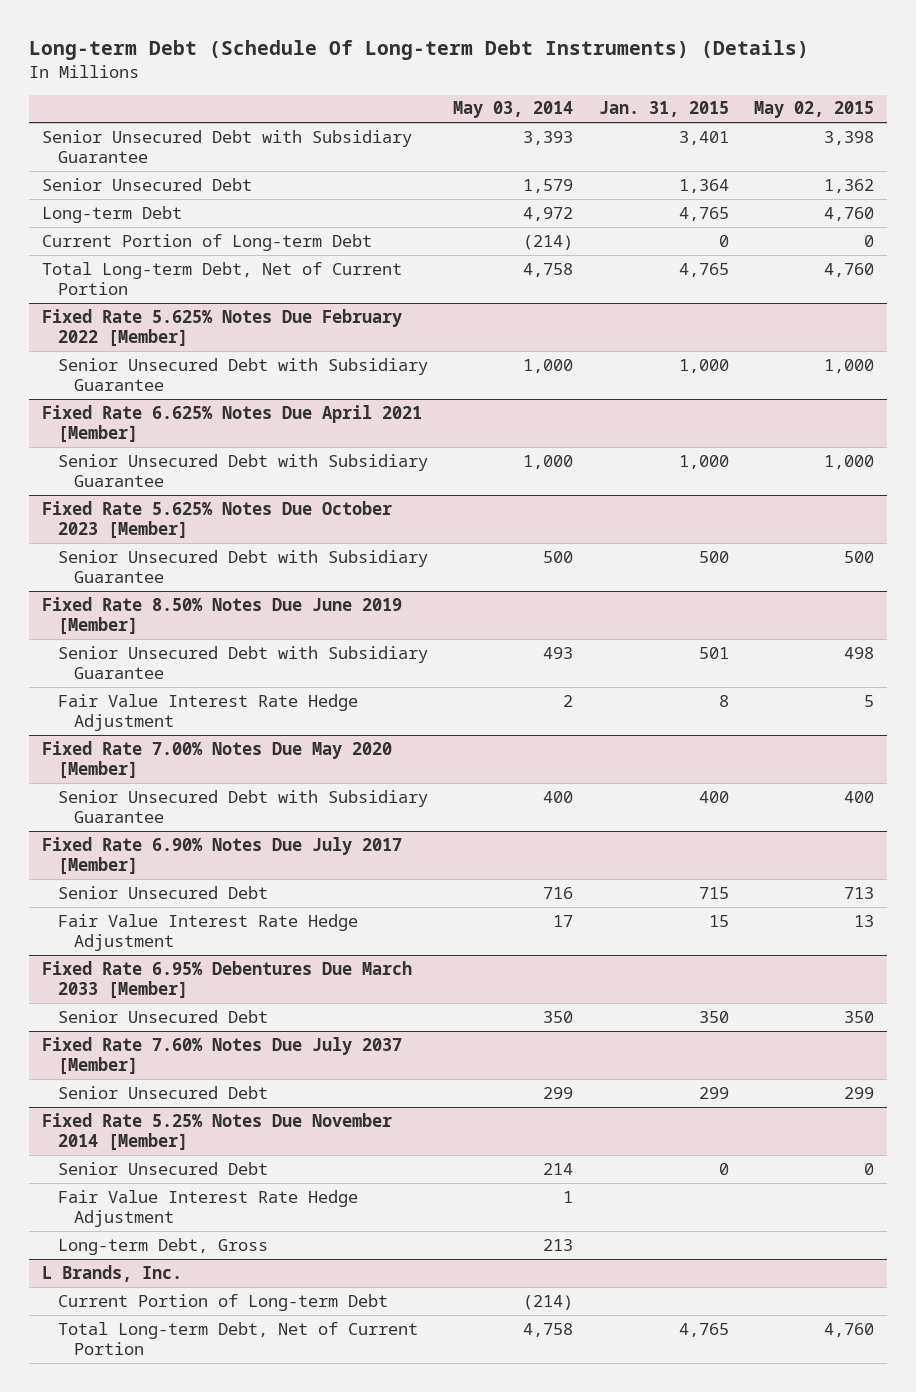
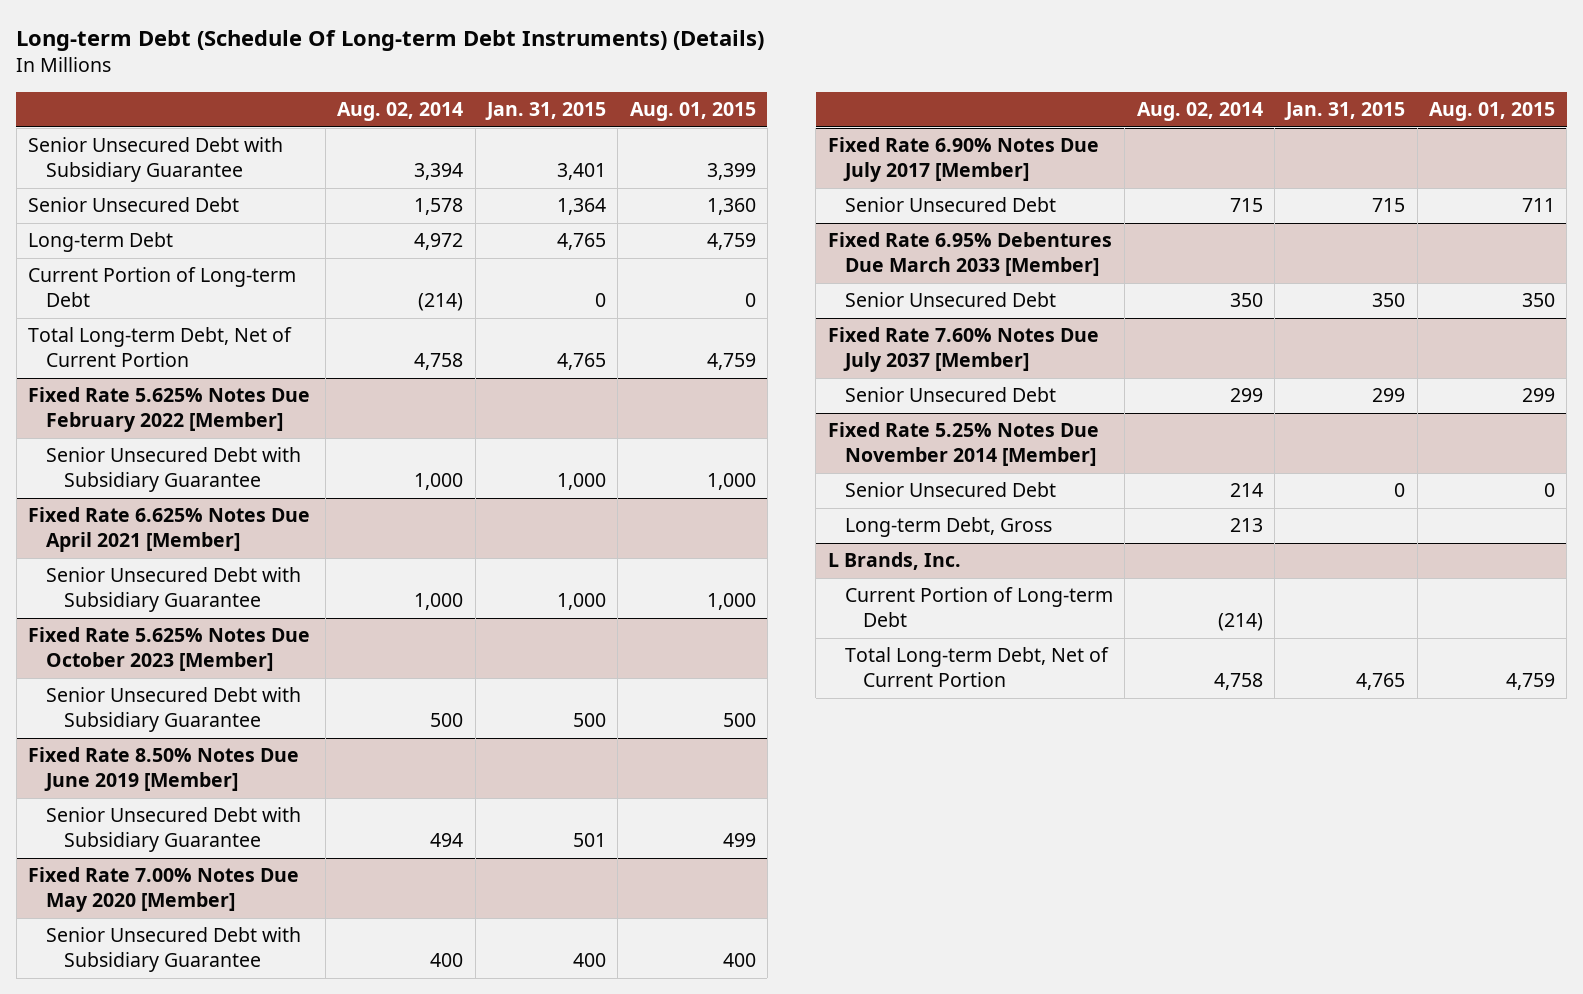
[453,101,574,119] May 03, 2014 -> none
[753,101,874,119] May 02, 2015 -> none
none -> [337,102,464,122] Aug. 02, 2014
none -> [629,102,756,122] Aug. 01, 2015
[57,693,358,732] Fair Value Interest Rate Hedge Adjustment -> none
[57,913,358,952] Fair Value Interest Rate Hedge Adjustment -> none
[57,1189,358,1228] Fair Value Interest Rate Hedge Adjustment -> none

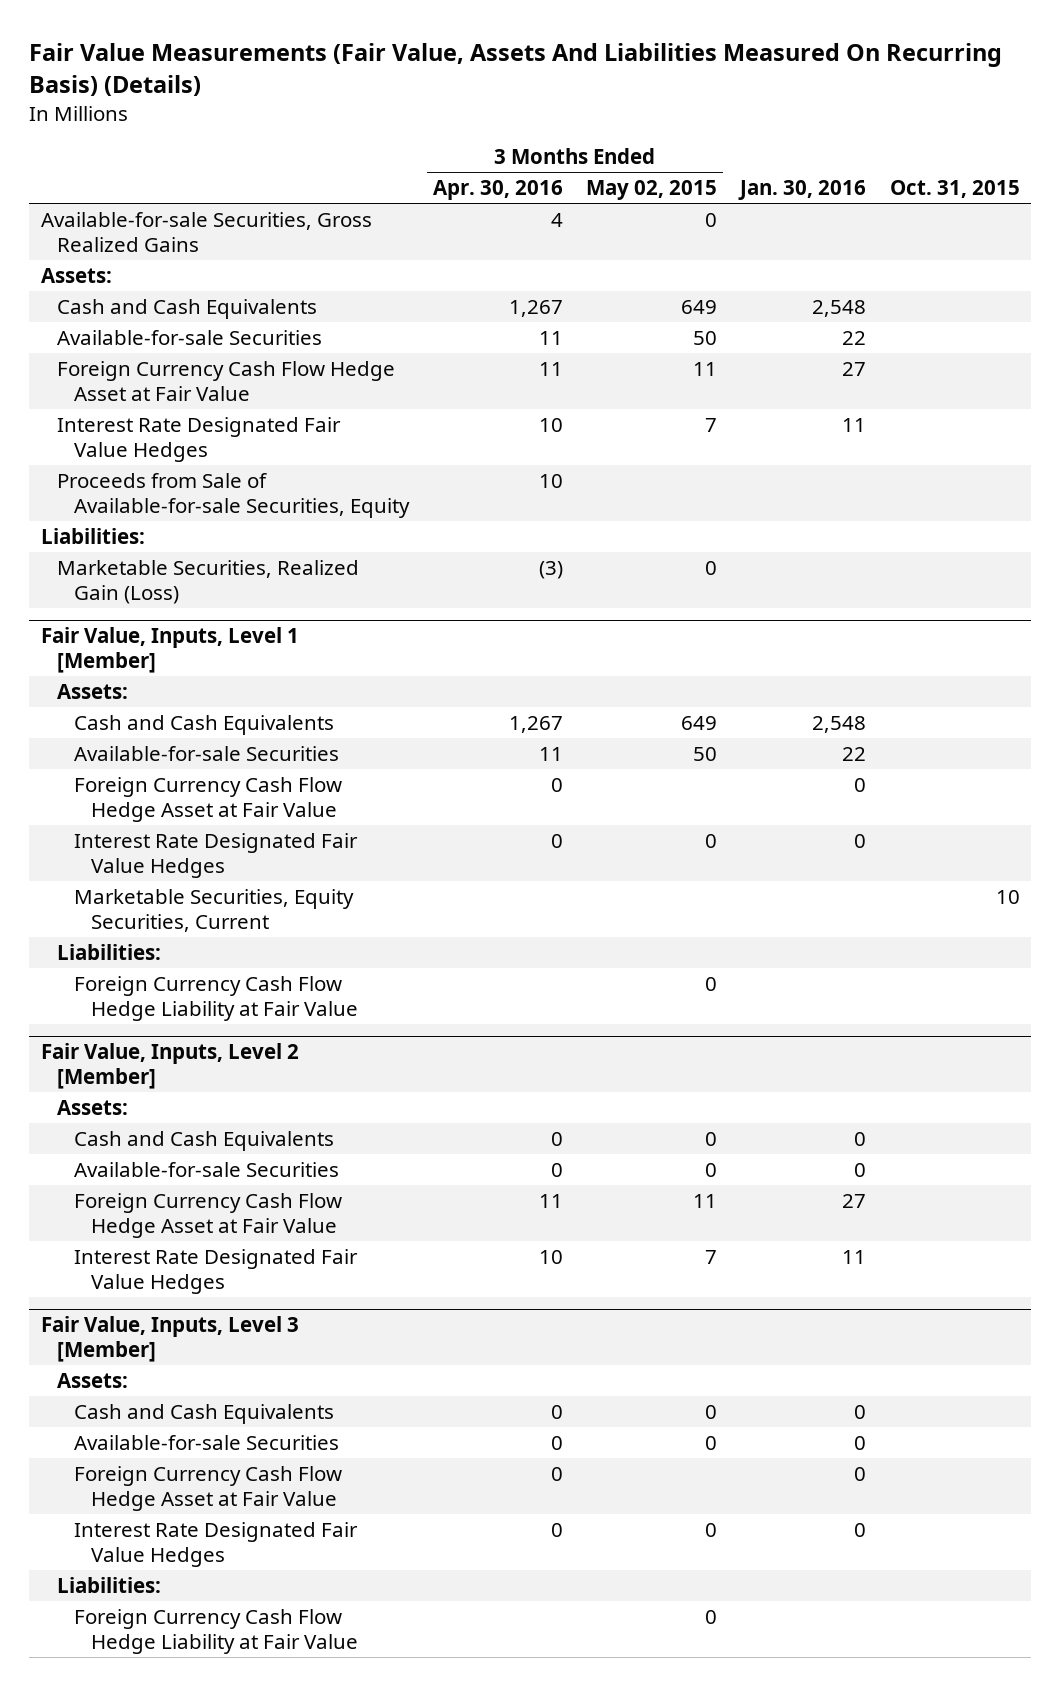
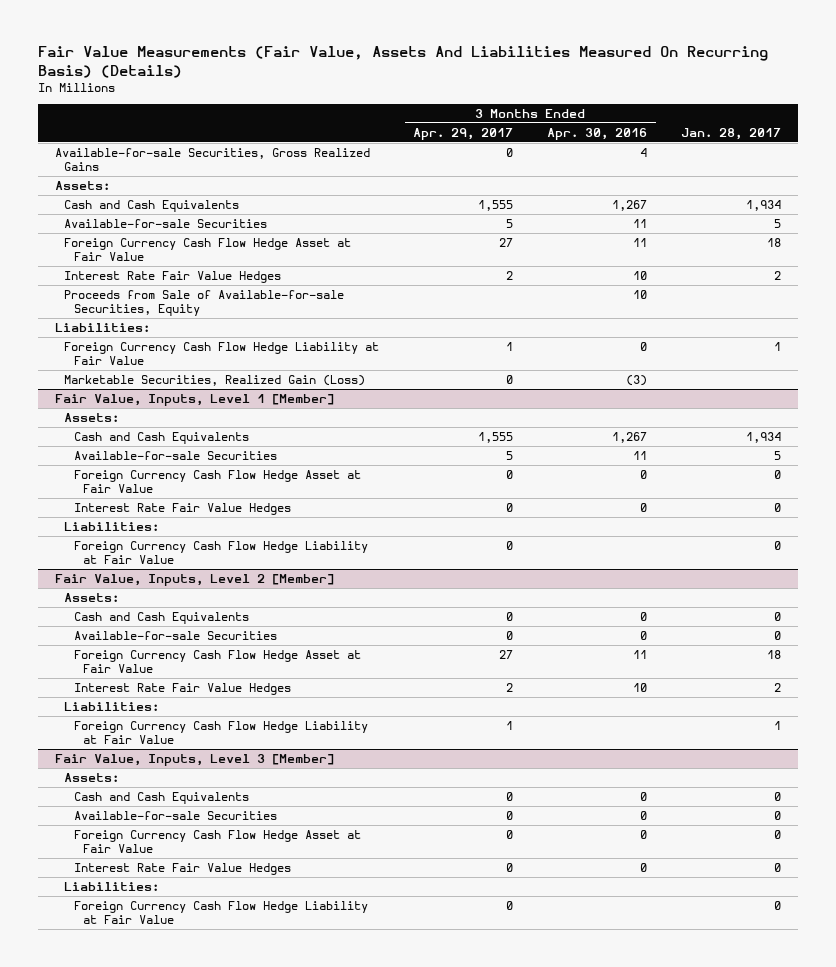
[585,180,717,201] May 02, 2015 -> none
[738,180,867,201] Jan. 30, 2016 -> none
[889,180,1020,199] Oct. 31, 2015 -> none
none -> [413,128,514,141] Apr. 29, 2017
none -> [681,128,782,141] Jan. 28, 2017
[57,416,342,462] Interest Rate Designated Fair Value Hedges -> [64,271,282,284] Interest Rate Fair Value Hedges
none -> [64,342,380,366] Foreign Currency Cash Flow Hedge Liability at Fair Value
[74,888,355,932] Marketable Securities, Equity Securities, Current -> none
[74,832,359,878] Interest Rate Designated Fair Value Hedges -> [73,503,291,516] Interest Rate Fair Value Hedges
[74,1248,359,1294] Interest Rate Designated Fair Value Hedges -> [73,683,291,696] Interest Rate Fair Value Hedges
none -> [64,702,160,712] Liabilities:
none -> [73,721,368,745] Foreign Currency Cash Flow Hedge Liability at Fair Value
[74,1521,359,1567] Interest Rate Designated Fair Value Hedges -> [73,863,291,876] Interest Rate Fair Value Hedges

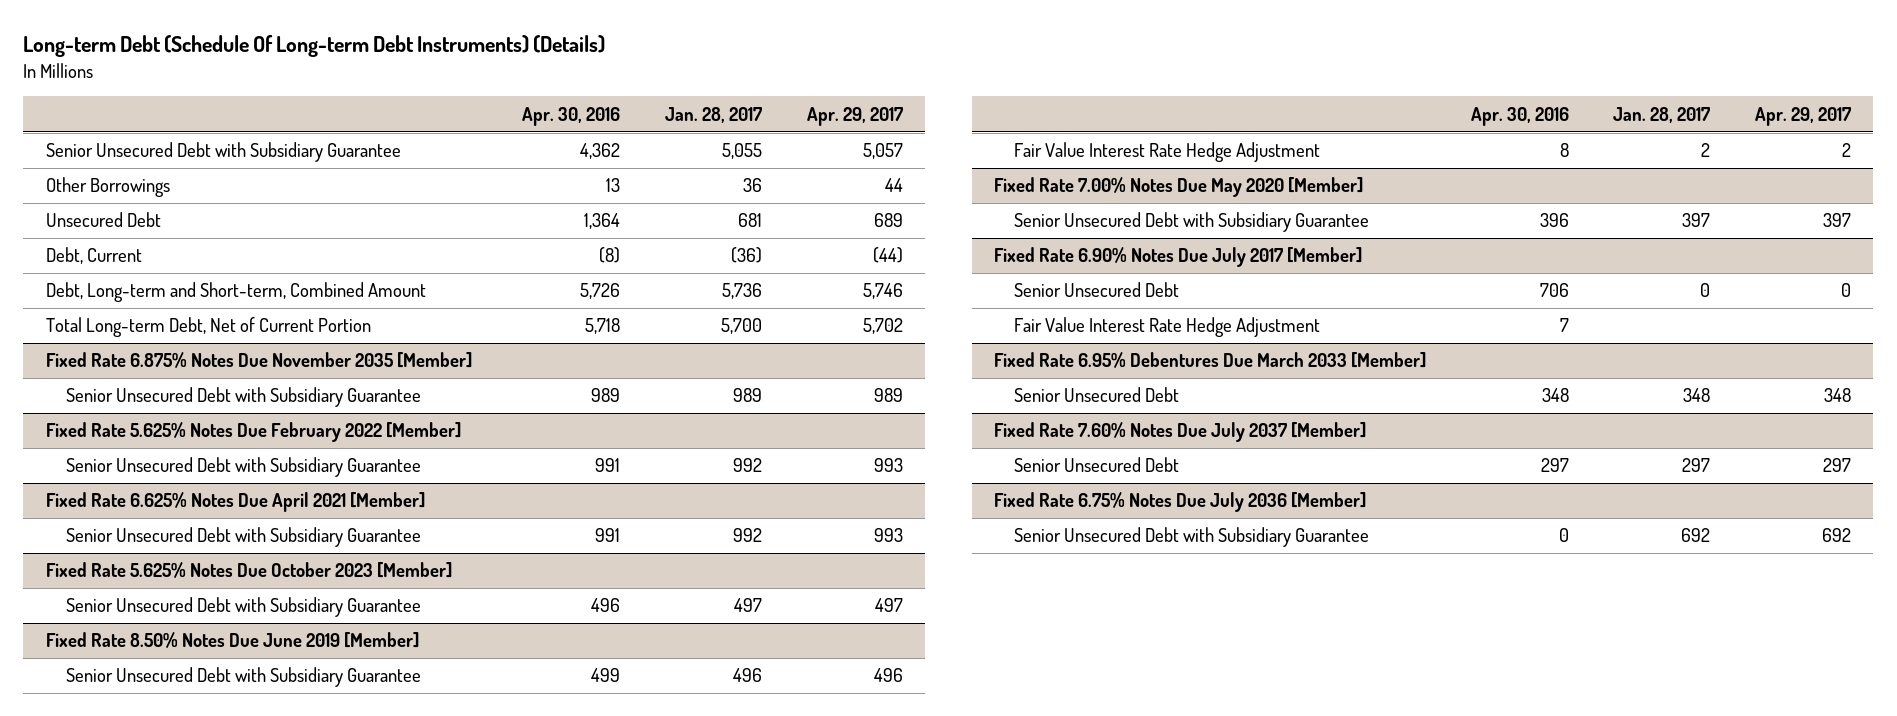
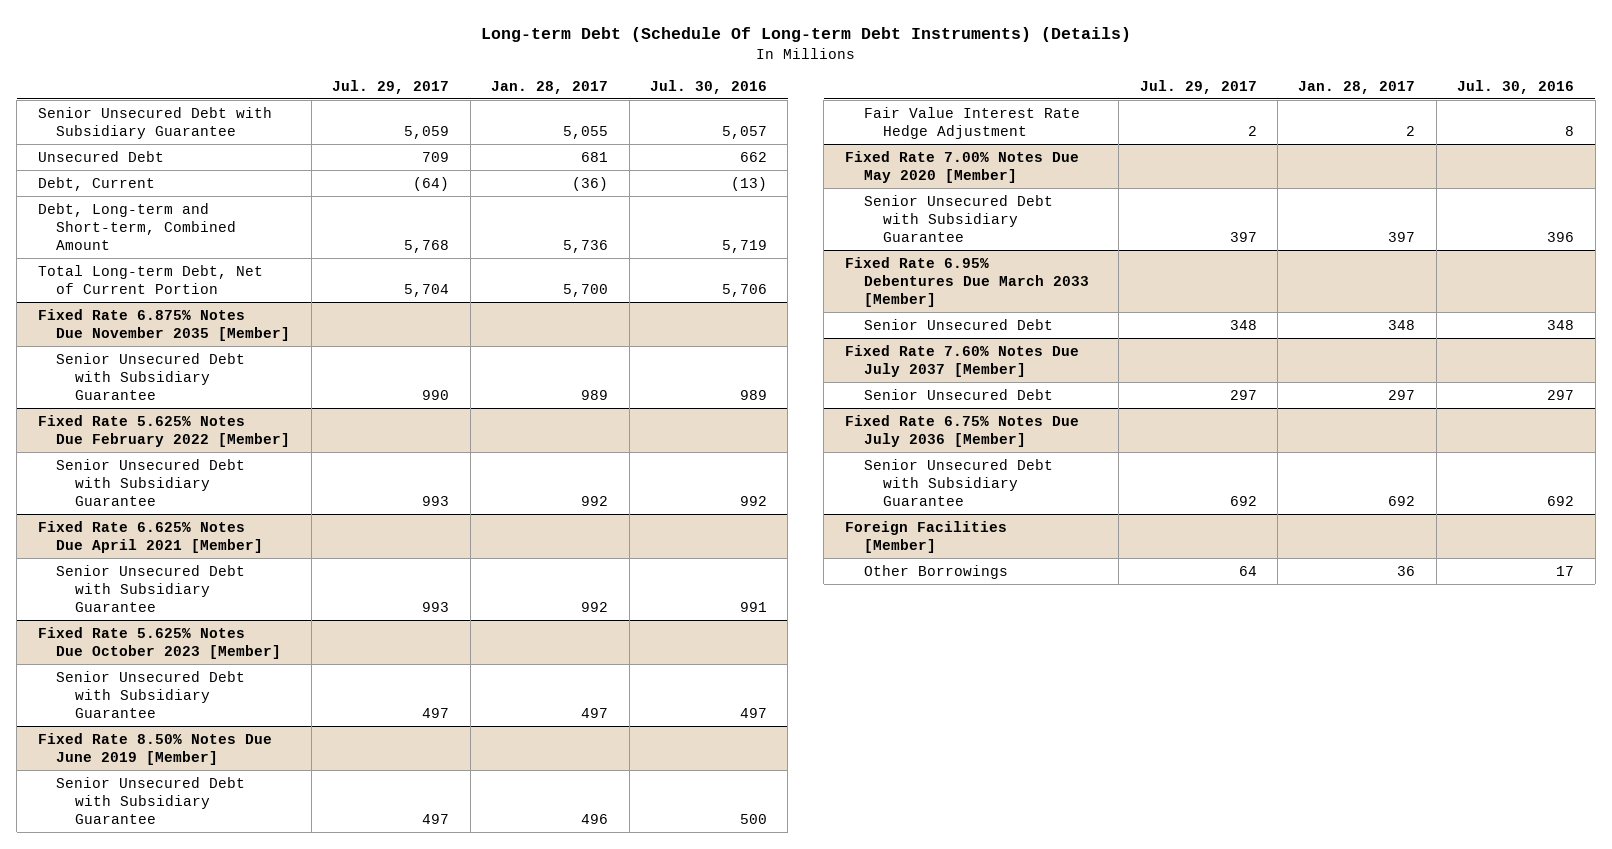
[522,106,621,126] Apr. 30, 2016 -> none
[806,106,903,126] Apr. 29, 2017 -> none
none -> [332,79,450,94] Jul. 29, 2017
none -> [649,79,767,94] Jul. 30, 2016
[45,177,170,198] Other Borrowings -> none
[994,247,1363,268] Fixed Rate 6.90% Notes Due July 2017 [Member] -> none
[1014,282,1180,298] Senior Unsecured Debt -> none
[1014,317,1321,338] Fair Value Interest Rate Hedge Adjustment -> none
none -> [844,520,1007,553] Foreign Facilities [Member]
none -> [863,564,1008,579] Other Borrowings

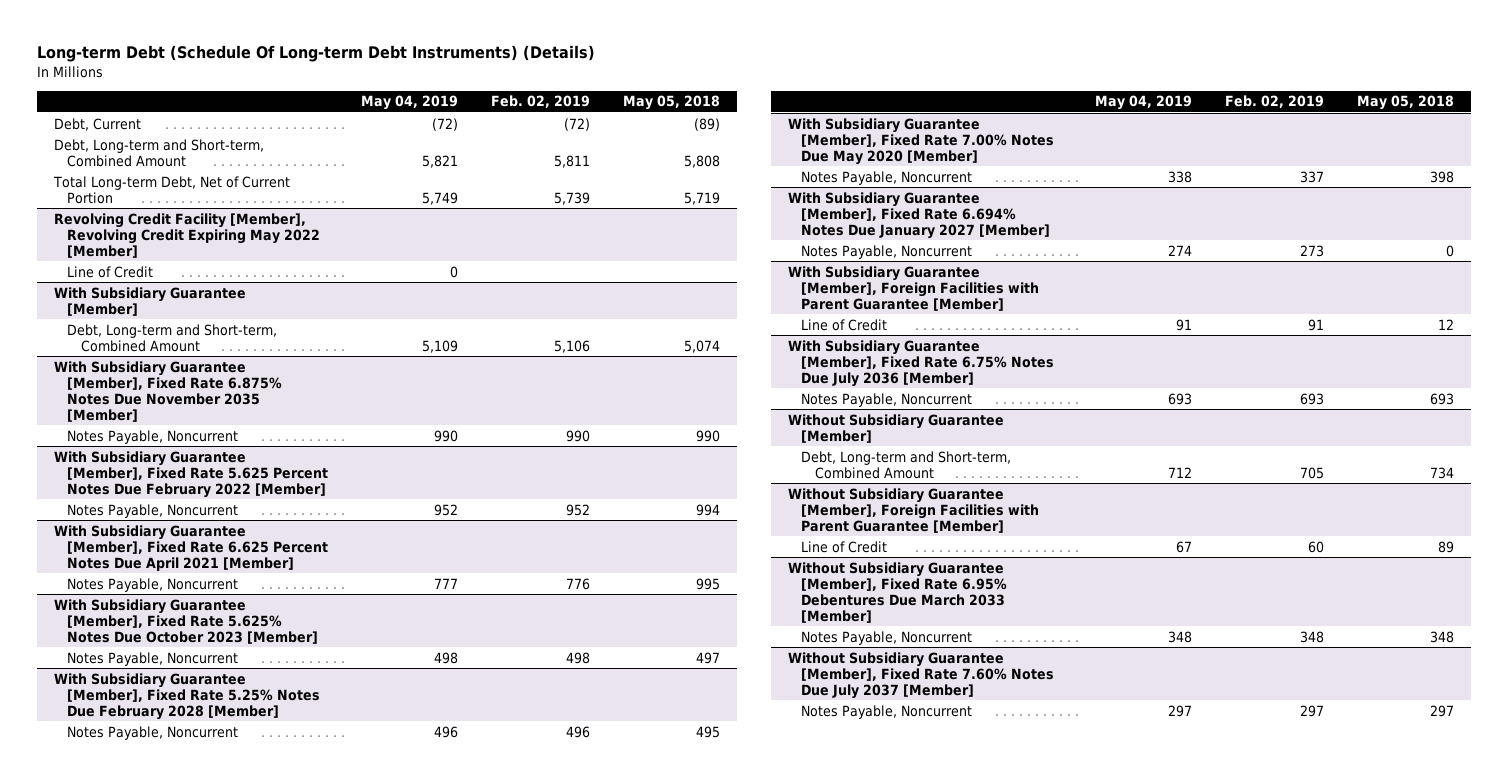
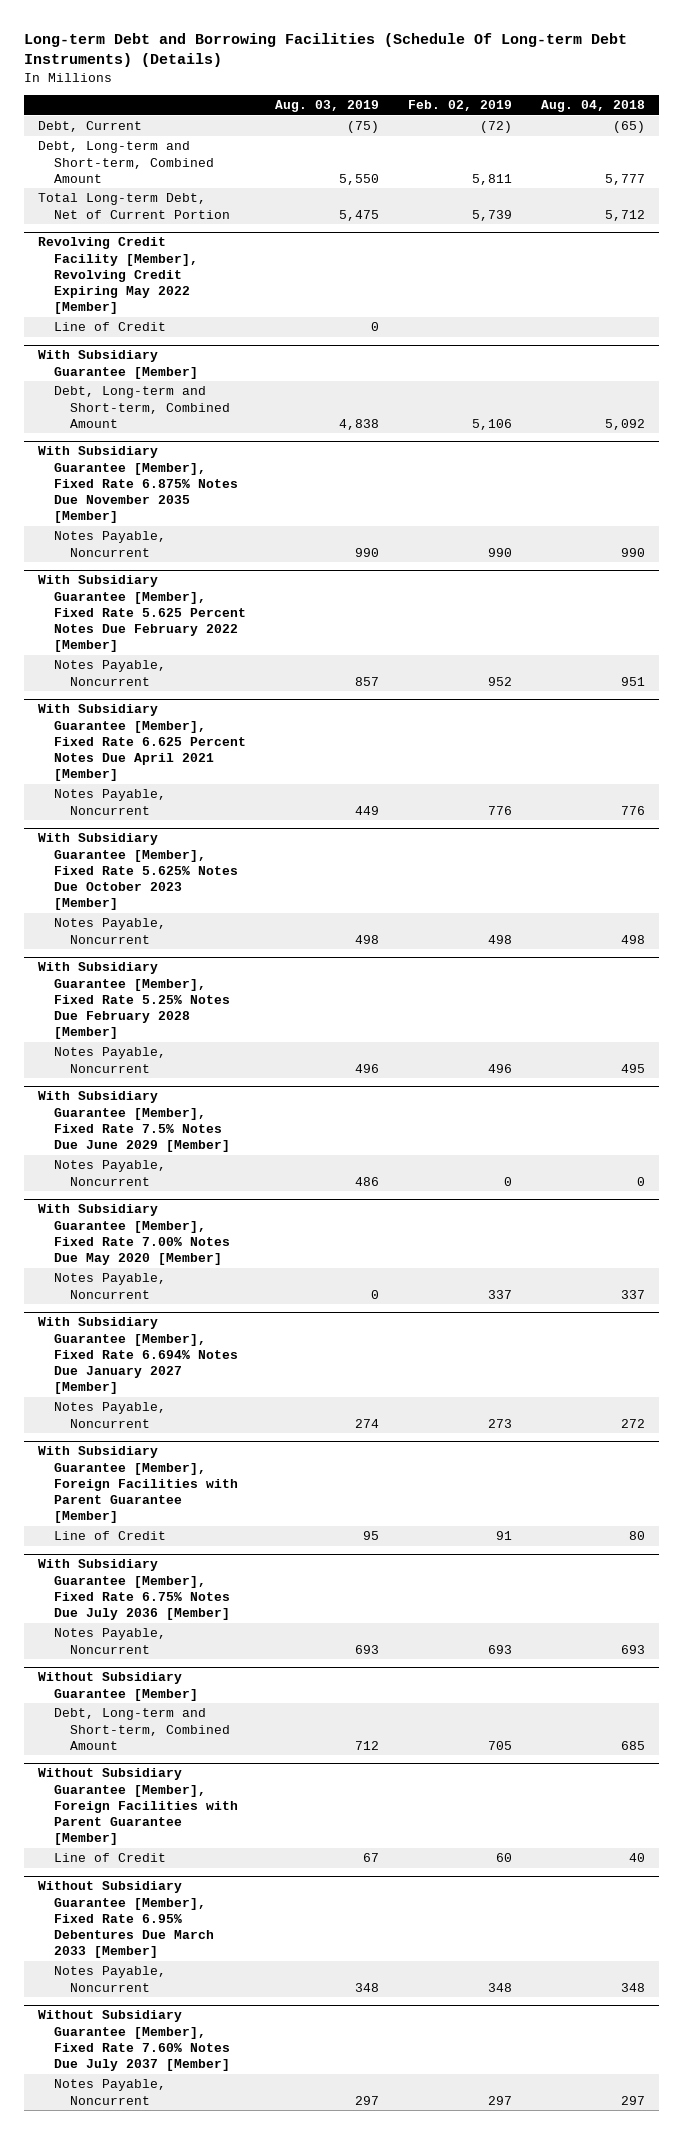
[37,45,596,63] Long-term Debt (Schedule Of Long-term Debt Instruments) (Details) -> [23,33,627,68] Long-term Debt and Borrowing Facilities (Schedule Of Long-term Debt Instruments) (Details)
[361,95,459,111] May 04, 2019 -> none
[623,95,721,111] May 05, 2018 -> none
none -> [275,100,380,113] Aug. 03, 2019
none -> [540,100,645,113] Aug. 04, 2018
none -> [38,1091,231,1153] With Subsidiary Guarantee [Member], Fixed Rate 7.5% Notes Due June 2029 [Member]
none -> [54,1160,167,1186] Notes Payable, Noncurrent

